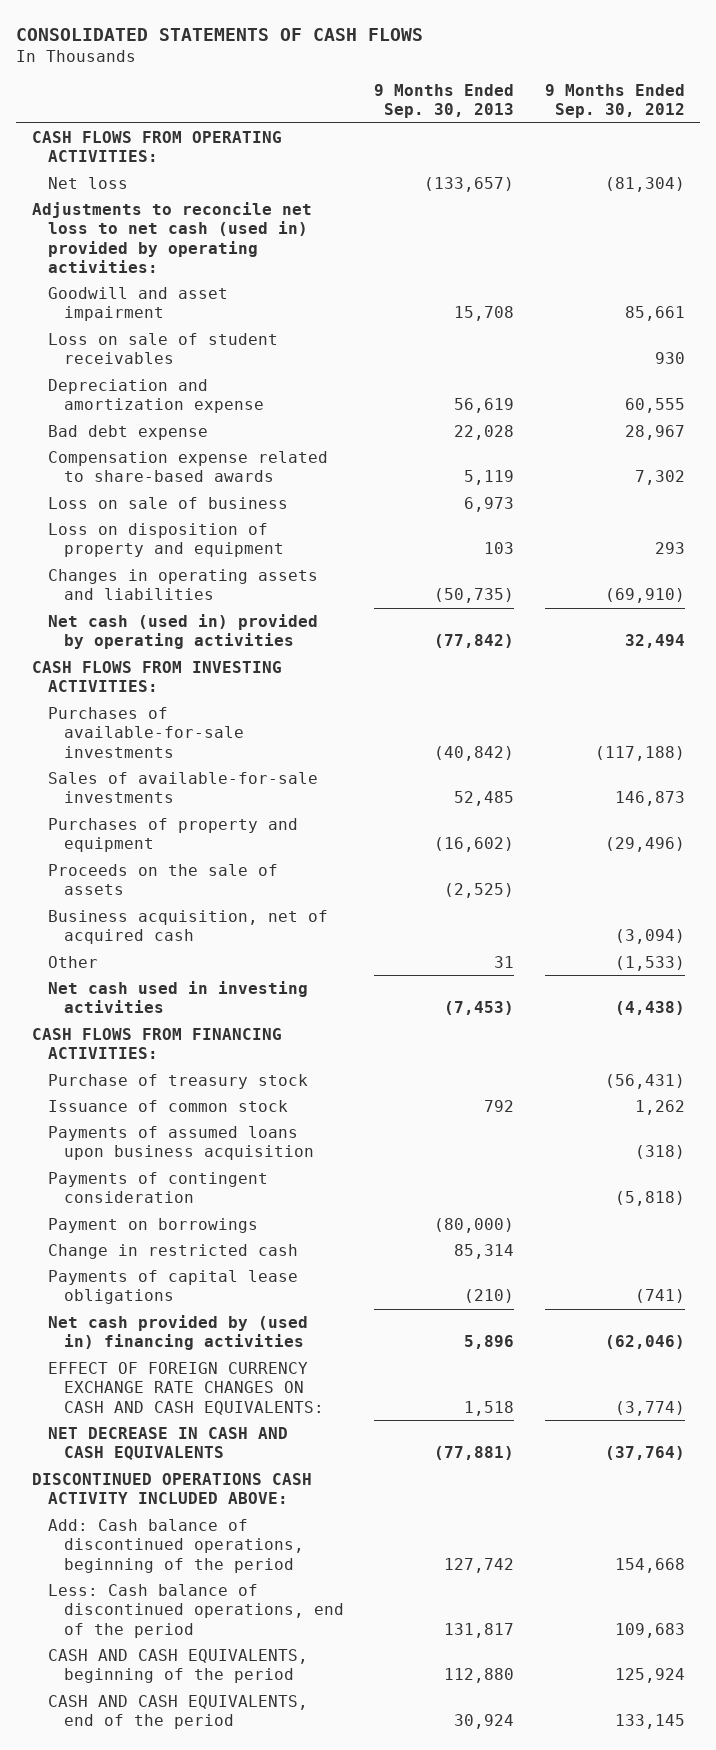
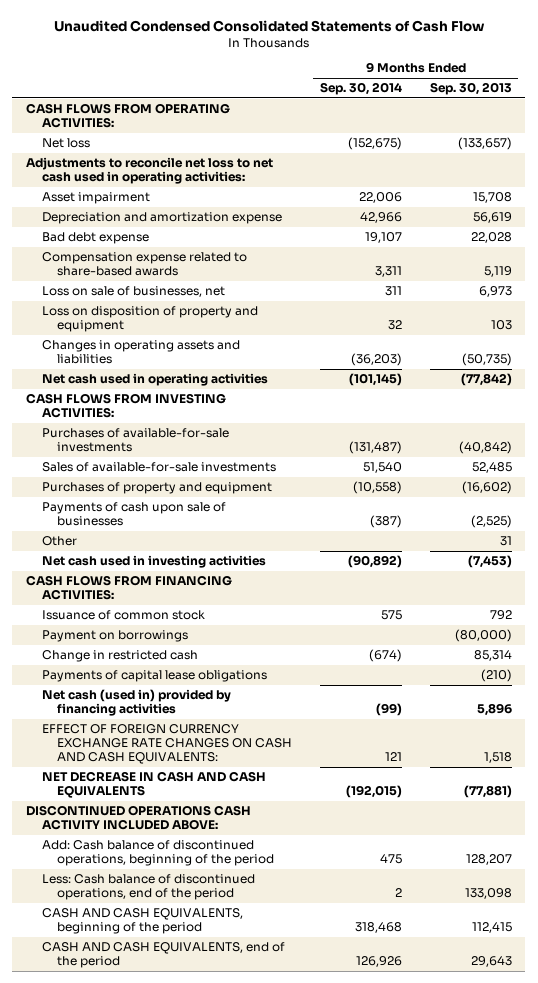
[16,27,424,41] CONSOLIDATED STATEMENTS OF CASH FLOWS -> [53,19,485,32] Unaudited Condensed Consolidated Statements of Cash Flow
[544,84,685,119] 9 Months Ended Sep. 30, 2012 -> none
none -> [319,82,402,96] Sep. 30, 2014
[47,332,278,365] Loss on sale of student receivables -> none
[31,201,312,273] Adjustments to reconcile net loss to net cash (used in) provided by operating activities: -> [26,157,274,185] Adjustments to reconcile net loss to net cash used in operating activities:
[47,286,228,322] Goodwill and asset impairment -> [41,192,150,205] Asset impairment
[47,496,288,509] Loss on sale of business -> [41,286,225,298] Loss on sale of businesses, net
[47,613,318,650] Net cash (used in) provided by operating activities -> [41,373,268,387] Net cash used in operating activities
[47,909,328,945] Business acquisition, net of acquired cash -> none
[47,863,278,896] Proceeds on the sale of assets -> [41,502,226,527] Payments of cash upon sale of businesses
[47,1073,308,1089] Purchase of treasury stock -> none
[47,1125,314,1161] Payments of assumed loans upon business acquisition -> none
[47,1171,268,1204] Payments of contingent consideration -> none
[47,1314,308,1351] Net cash provided by (used in) financing activities -> [41,689,231,717] Net cash (used in) provided by financing activities
[444,1557,515,1573] 127,742 -> [465,854,512,866] 128,207
[444,1622,515,1638] 131,817 -> [464,888,512,900] 133,098
[444,1668,515,1684] 112,880 -> [471,922,512,934] 112,415
[454,1714,515,1730] 30,924 -> [470,956,512,968] 29,643

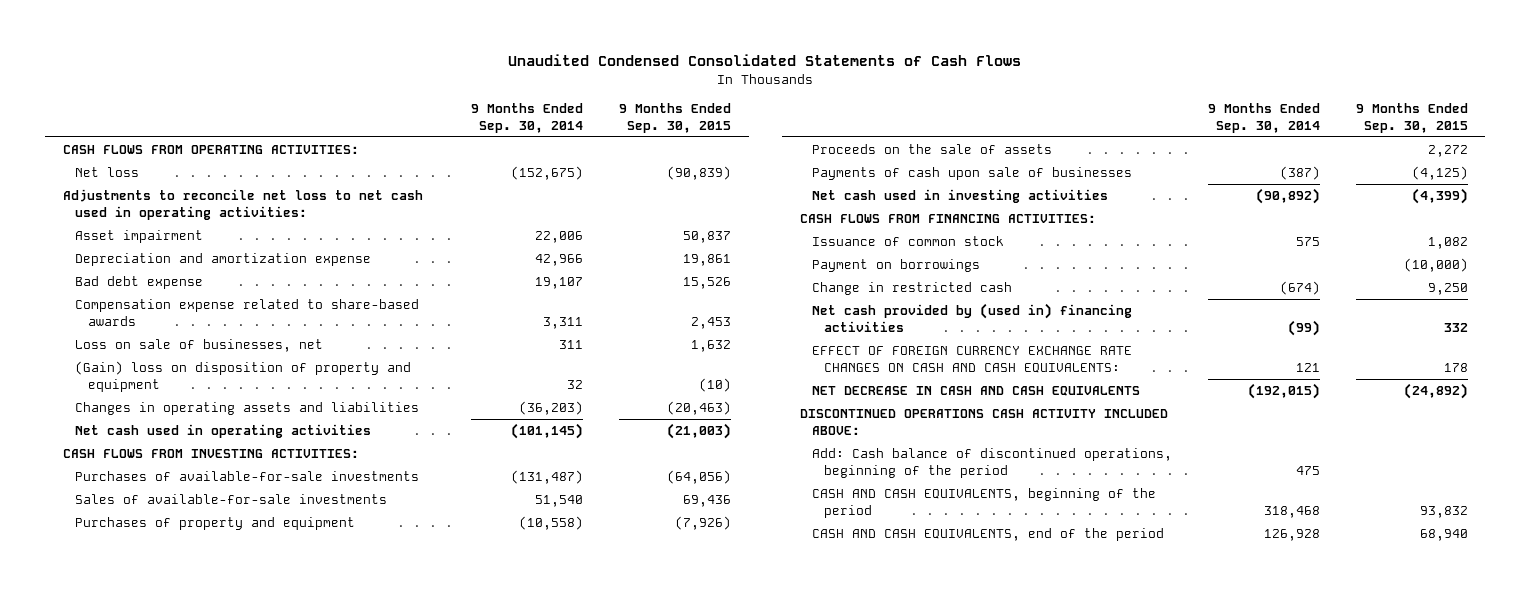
[53,19,485,32] Unaudited Condensed Consolidated Statements of Cash Flow -> [508,53,1022,66] Unaudited Condensed Consolidated Statements of Cash Flows
[429,82,512,96] Sep. 30, 2013 -> none
none -> [618,102,731,133] 9 Months Ended Sep. 30, 2015
[41,306,258,333] Loss on disposition of property and equipment -> [75,361,412,393] (Gain) loss on disposition of property and equipment
none -> [812,144,1053,155] Proceeds on the sale of assets
[41,536,77,547] Other -> none
[41,670,267,683] Payments of capital lease obligations -> none
[41,689,231,717] Net cash (used in) provided by financing activities -> [812,303,1133,333] Net cash provided by (used in) financing activities
[41,874,255,901] Less: Cash balance of discontinued operations, end of the period -> none
[355,956,402,968] 126,926 -> [1263,529,1320,542] 126,928

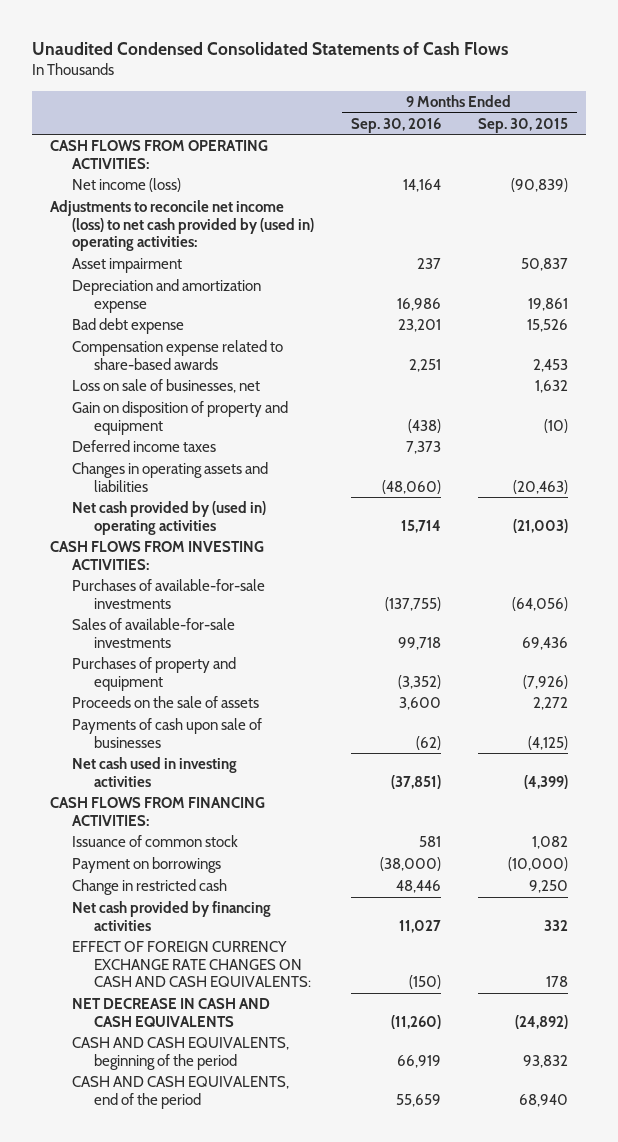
[471,102,584,133] 9 Months Ended Sep. 30, 2014 -> none
none -> [350,117,441,133] Sep. 30, 2016
[75,167,140,178] Net loss -> [71,178,181,193] Net income (loss)
[63,189,424,221] Adjustments to reconcile net loss to net cash used in operating activities: -> [50,200,314,252] Adjustments to reconcile net income (loss) to net cash provided by (used in) operating activities:
[75,361,412,393] (Gain) loss on disposition of property and equipment -> [71,401,288,435] Gain on disposition of property and equipment
none -> [71,440,216,453] Deferred income taxes
[75,424,372,439] Net cash used in operating activities -> [71,501,266,535] Net cash provided by (used in) operating activities
[812,303,1133,333] Net cash provided by (used in) financing activities -> [71,901,271,931] Net cash provided by financing activities
[799,409,1168,436] DISCONTINUED OPERATIONS CASH ACTIVITY INCLUDED ABOVE: -> none
[812,448,1173,479] Add: Cash balance of discontinued operations, beginning of the period -> none

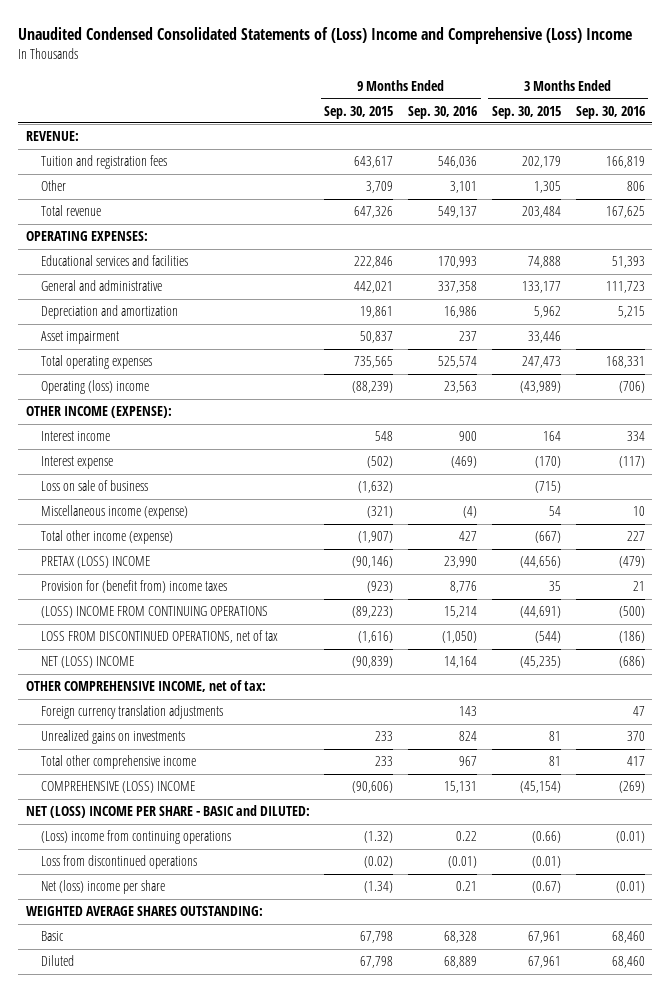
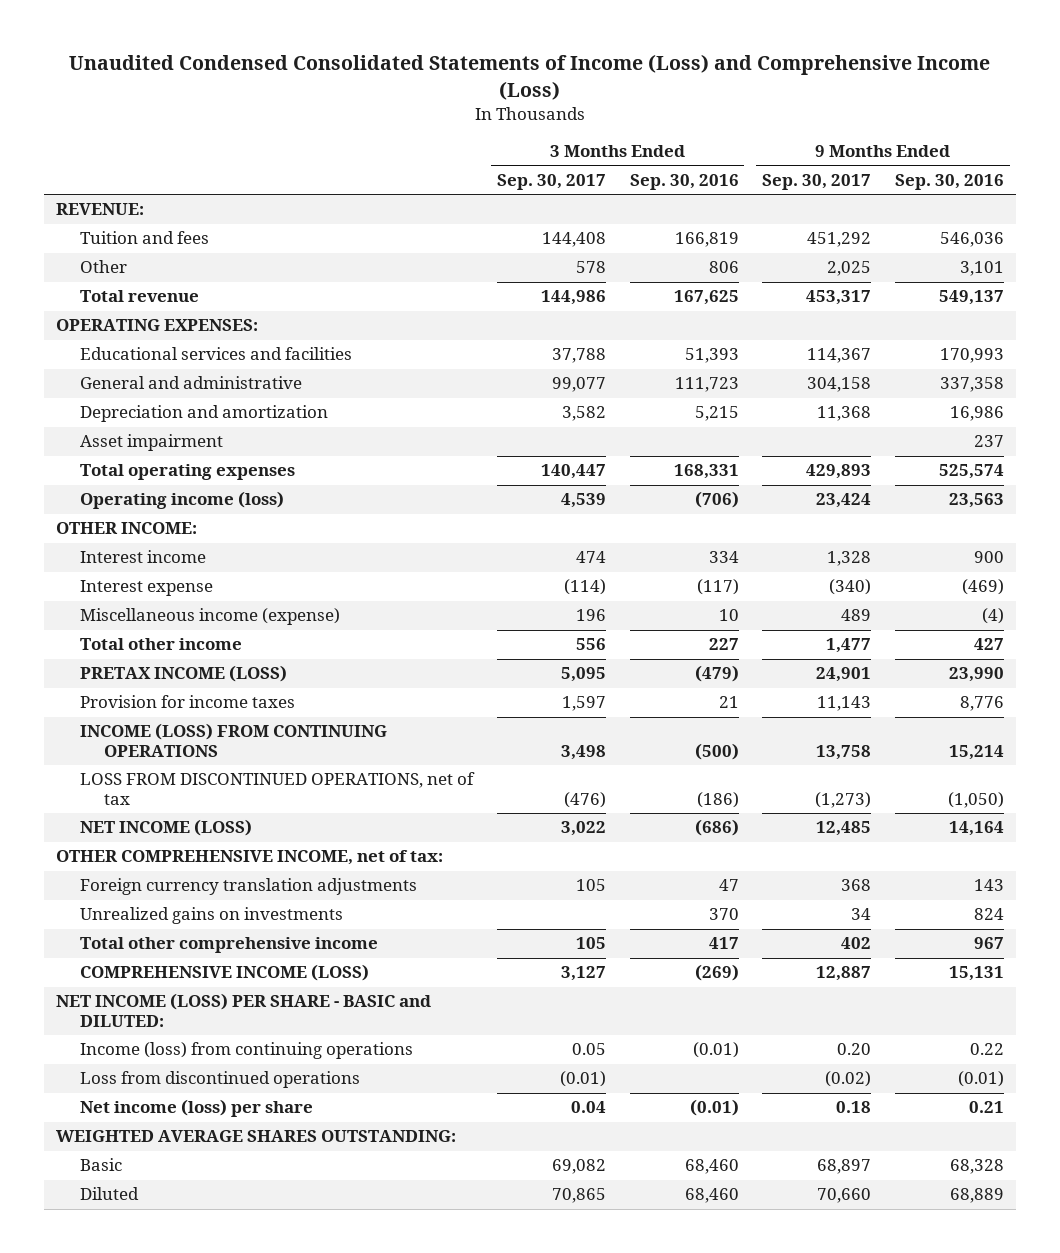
[18,27,633,45] Unaudited Condensed Consolidated Statements of (Loss) Income and Comprehensive (Loss) Income -> [69,54,991,100] Unaudited Condensed Consolidated Statements of Income (Loss) and Comprehensive Income (Loss)
[324,105,394,119] Sep. 30, 2015 -> none
[491,105,561,119] Sep. 30, 2015 -> none
none -> [496,174,606,191] Sep. 30, 2017
none -> [762,174,872,191] Sep. 30, 2017
[40,155,167,170] Tuition and registration fees -> [79,231,209,245] Tuition and fees
[40,380,149,395] Operating (loss) income -> [79,491,284,510] Operating income (loss)
[25,406,172,419] OTHER INCOME (EXPENSE): -> [55,522,197,535] OTHER INCOME:
[40,480,148,492] Loss on sale of business -> none
[40,530,173,545] Total other income (expense) -> [79,638,242,651] Total other income
[40,556,150,569] PRETAX (LOSS) INCOME -> [79,665,287,683] PRETAX INCOME (LOSS)
[40,580,227,594] Provision for (benefit from) income taxes -> [79,695,295,709] Provision for income taxes
[40,606,268,619] (LOSS) INCOME FROM CONTINUING OPERATIONS -> [79,723,387,758] INCOME (LOSS) FROM CONTINUING OPERATIONS
[40,656,134,669] NET (LOSS) INCOME -> [79,819,252,837] NET INCOME (LOSS)
[40,781,195,794] COMPREHENSIVE (LOSS) INCOME -> [79,964,369,982] COMPREHENSIVE INCOME (LOSS)
[25,805,310,819] NET (LOSS) INCOME PER SHARE - BASIC and DILUTED: -> [55,993,431,1028] NET INCOME (LOSS) PER SHARE - BASIC and DILUTED:
[40,830,231,845] (Loss) income from continuing operations -> [79,1042,413,1060] Income (loss) from continuing operations
[40,880,165,895] Net (loss) income per share -> [79,1099,313,1118] Net income (loss) per share

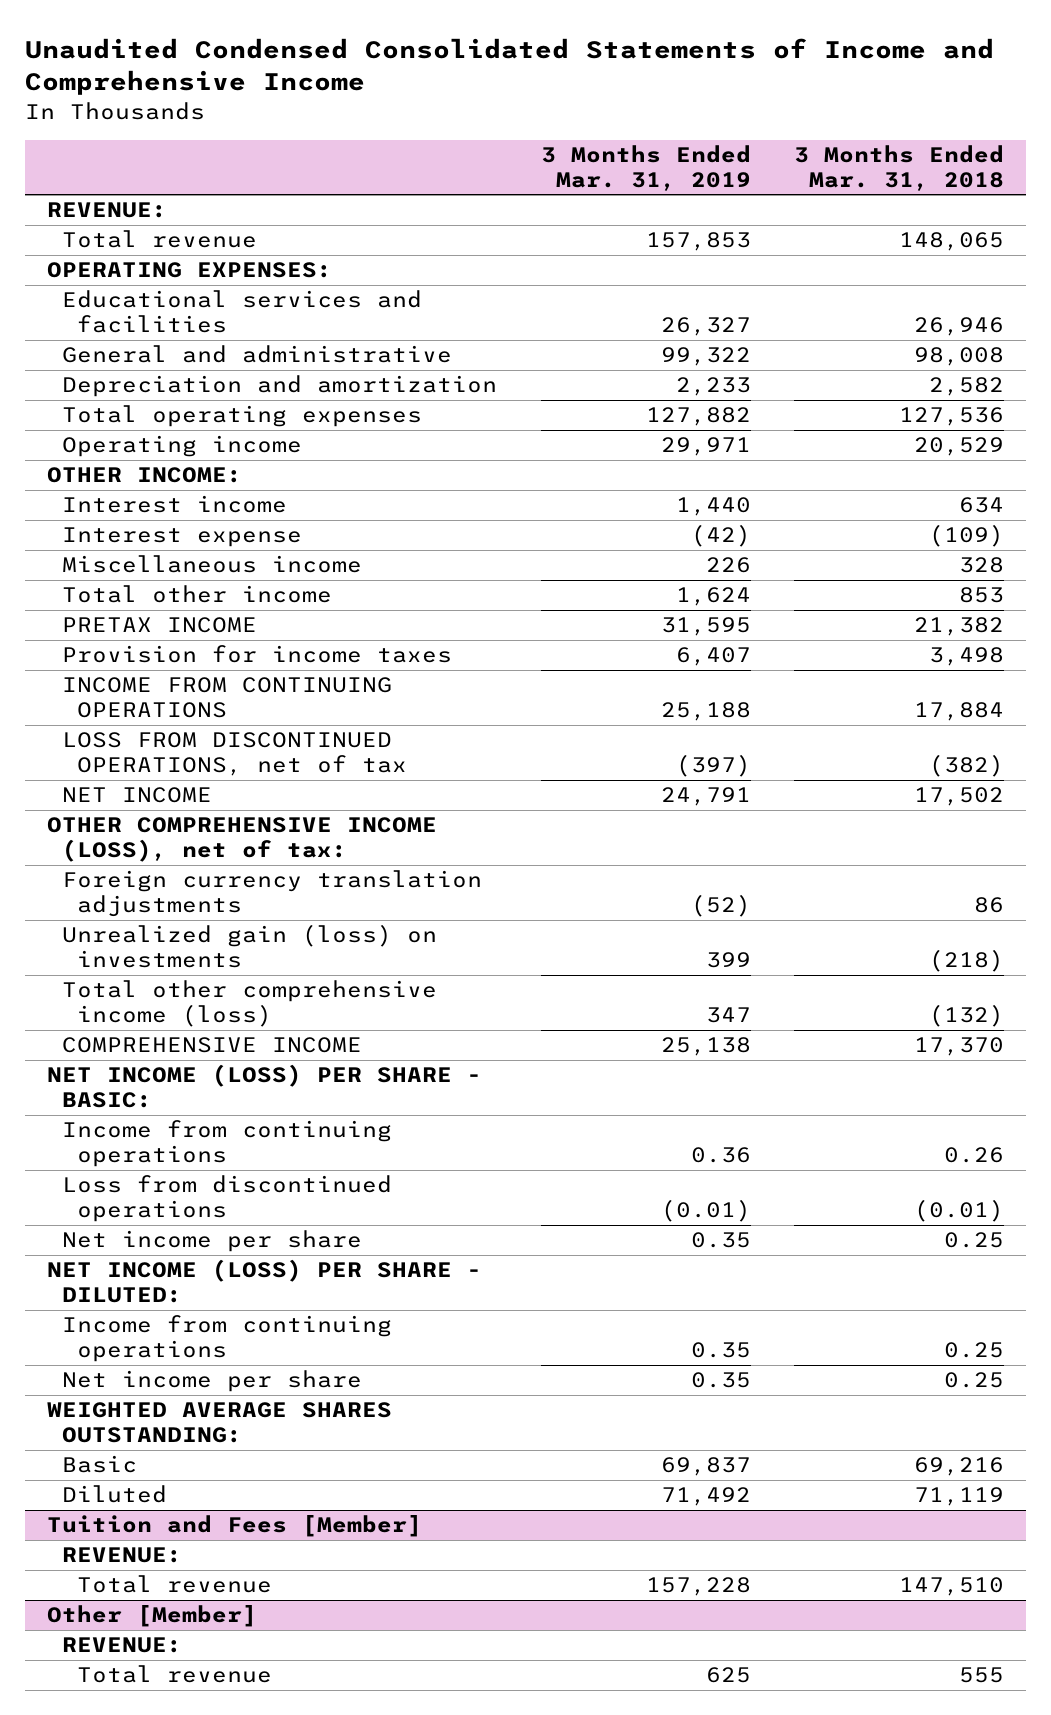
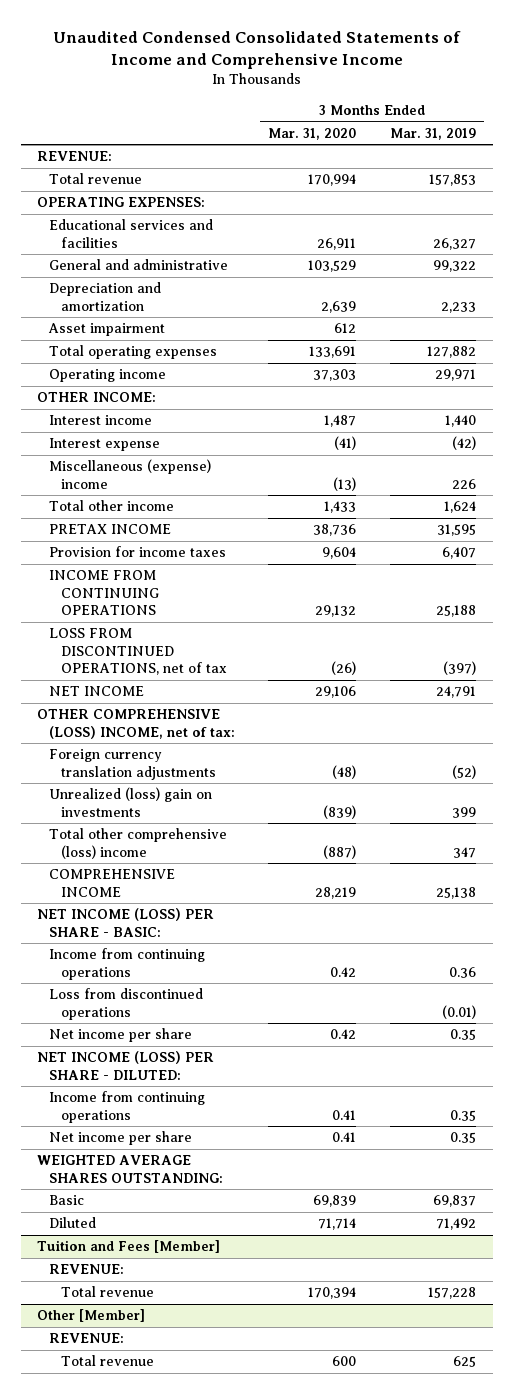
[794,144,1005,191] 3 Months Ended Mar. 31, 2018 -> none
none -> [268,127,357,140] Mar. 31, 2020
none -> [48,323,166,337] Asset impairment
[61,555,362,574] Miscellaneous income -> [49,459,212,489] Miscellaneous (expense) income
[47,817,438,863] OTHER COMPREHENSIVE INCOME (LOSS), net of tax: -> [37,709,236,739] OTHER COMPREHENSIVE (LOSS) INCOME, net of tax:
[61,924,437,969] Unrealized gain (loss) on investments -> [49,787,213,817] Unrealized (loss) gain on investments
[61,980,437,1028] Total other comprehensive income (loss) -> [49,828,228,859] Total other comprehensive (loss) income

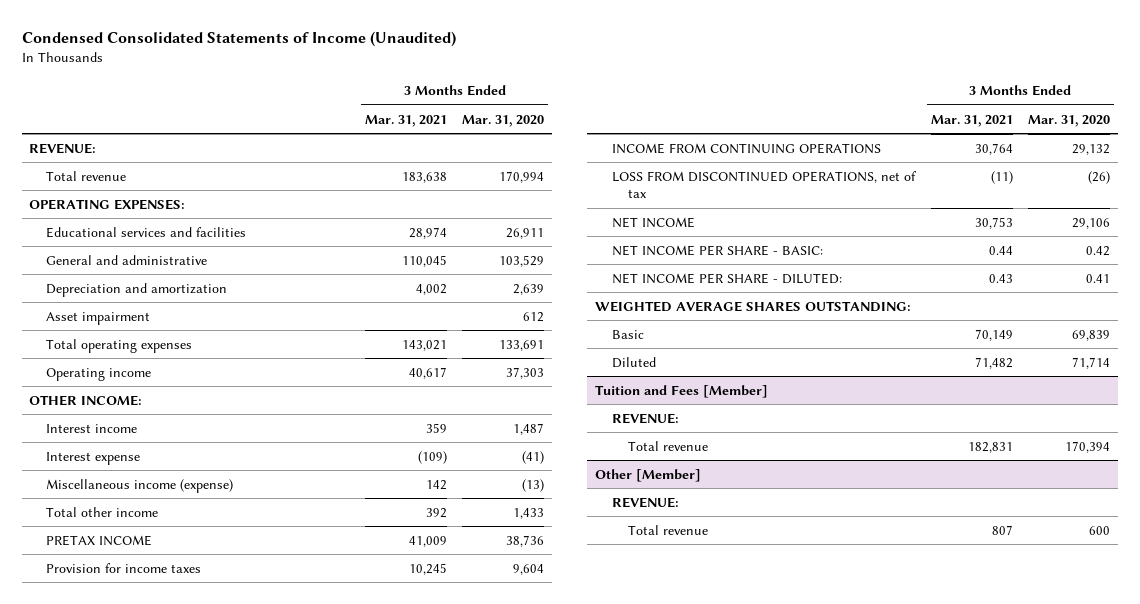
[52,30,461,69] Unaudited Condensed Consolidated Statements of Income and Comprehensive Income -> [21,31,456,48] Condensed Consolidated Statements of Income (Unaudited)
[389,127,476,140] Mar. 31, 2019 -> none
none -> [364,114,447,127] Mar. 31, 2021
[49,459,212,489] Miscellaneous (expense) income -> [45,478,233,493] Miscellaneous income (expense)
[37,709,236,739] OTHER COMPREHENSIVE (LOSS) INCOME, net of tax: -> none
[49,749,216,780] Foreign currency translation adjustments -> none
[49,787,213,817] Unrealized (loss) gain on investments -> none
[49,828,228,859] Total other comprehensive (loss) income -> none
[49,869,176,897] COMPREHENSIVE INCOME -> none
[37,908,215,937] NET INCOME (LOSS) PER SHARE - BASIC: -> none
[49,948,206,980] Income from continuing operations -> none
[49,988,204,1020] Loss from discontinued operations -> none
[37,1051,215,1080] NET INCOME (LOSS) PER SHARE - DILUTED: -> none
[49,1091,206,1123] Income from continuing operations -> none
[49,1028,193,1043] Net income per share -> [611,244,823,256] NET INCOME PER SHARE - BASIC:
[49,1131,193,1146] Net income per share -> [611,272,842,284] NET INCOME PER SHARE - DILUTED:

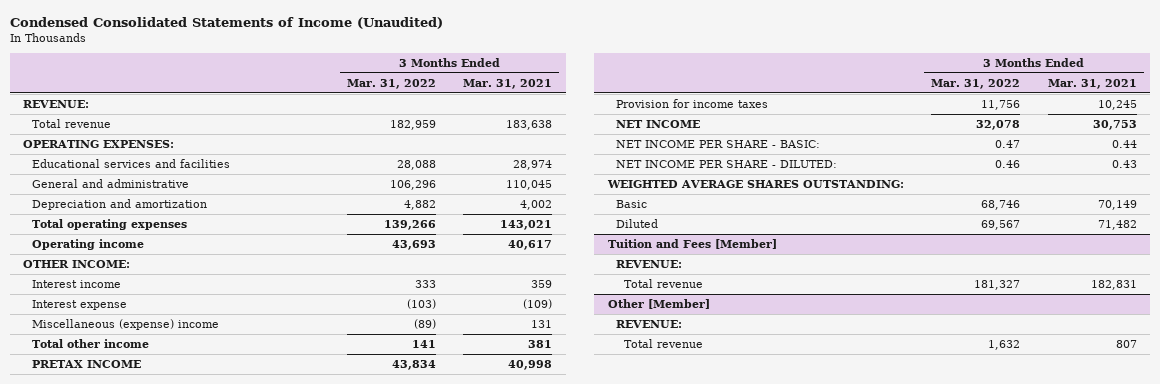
[462,114,545,127] Mar. 31, 2020 -> none
none -> [346,78,436,89] Mar. 31, 2022
[45,311,150,325] Asset impairment -> none
[45,478,233,493] Miscellaneous income (expense) -> [31,319,219,331] Miscellaneous (expense) income
[425,479,447,490] 142 -> [531,320,553,329] 131
[425,507,447,518] 392 -> [528,340,553,349] 381
[408,535,447,547] 41,009 -> [508,360,553,371] 40,998
[611,142,881,154] INCOME FROM CONTINUING OPERATIONS -> none
[611,170,917,199] LOSS FROM DISCONTINUED OPERATIONS, net of tax -> none

